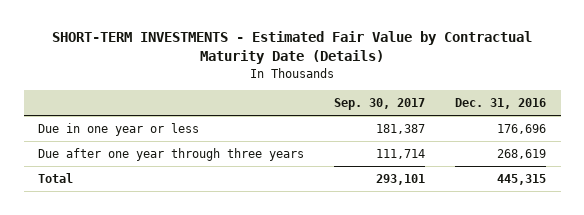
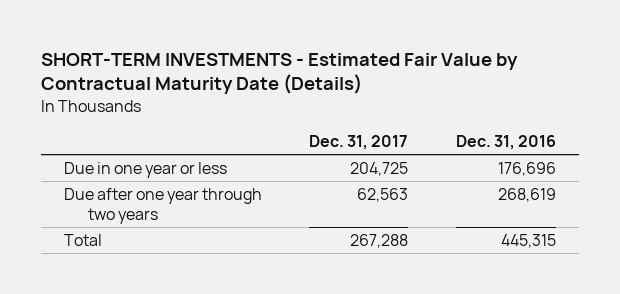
[334,98,426,111] Sep. 30, 2017 -> none
none -> [309,135,409,151] Dec. 31, 2017
[38,148,305,162] Due after one year through three years -> [64,187,263,225] Due after one year through two years

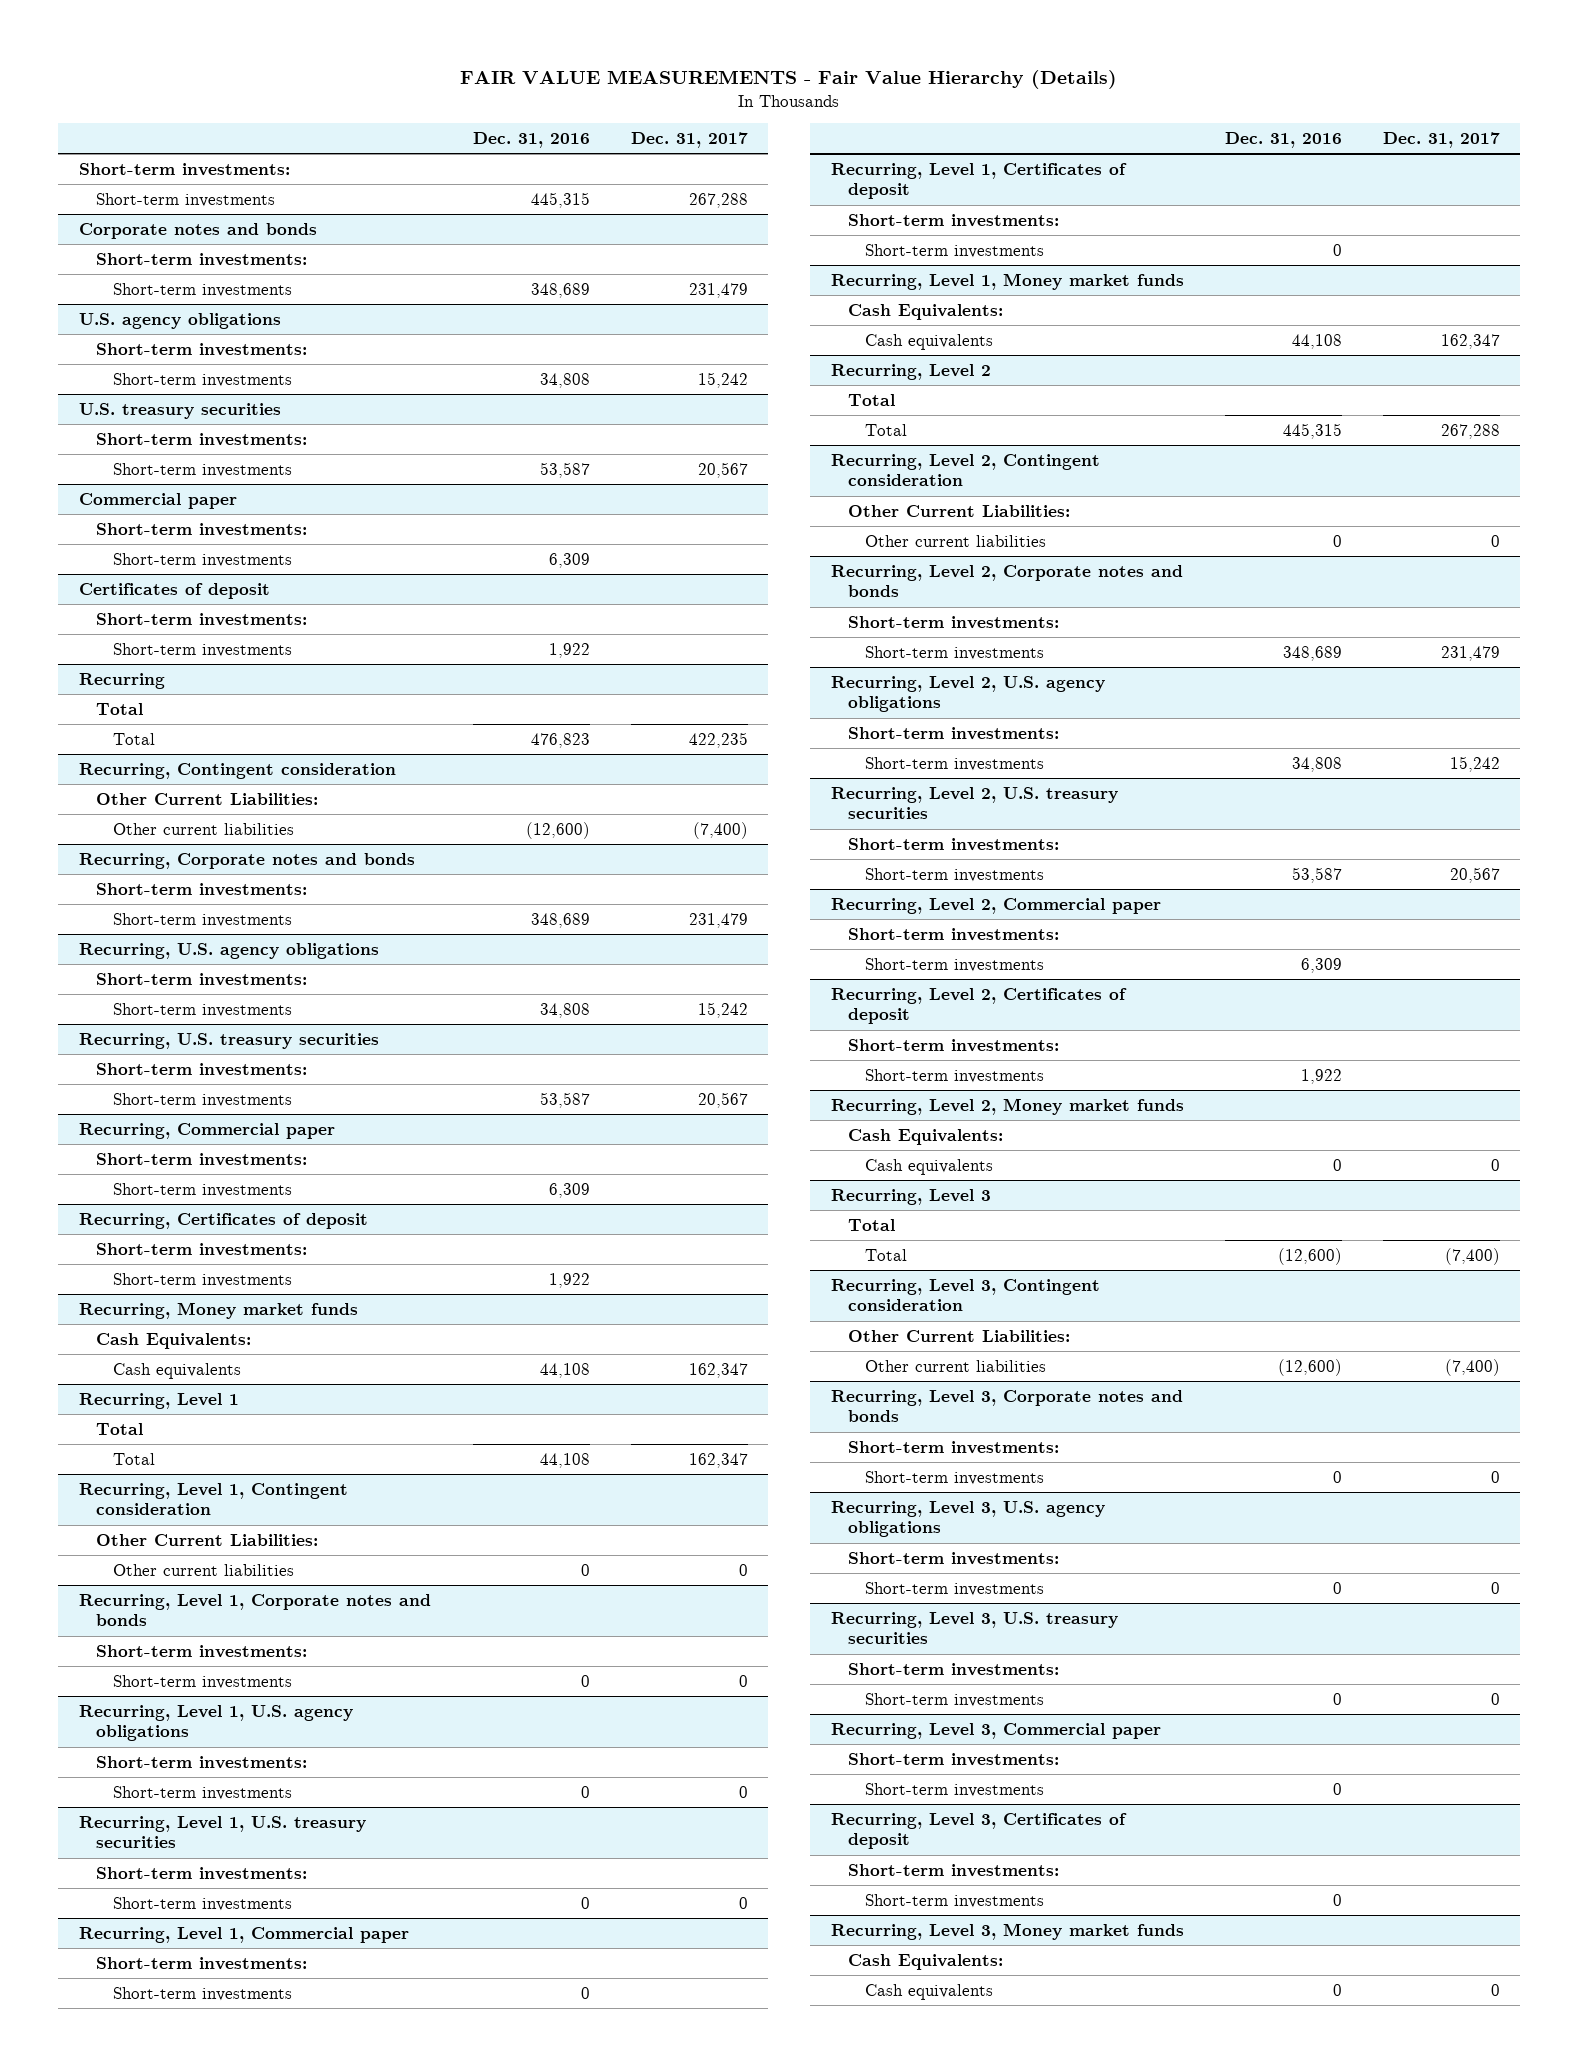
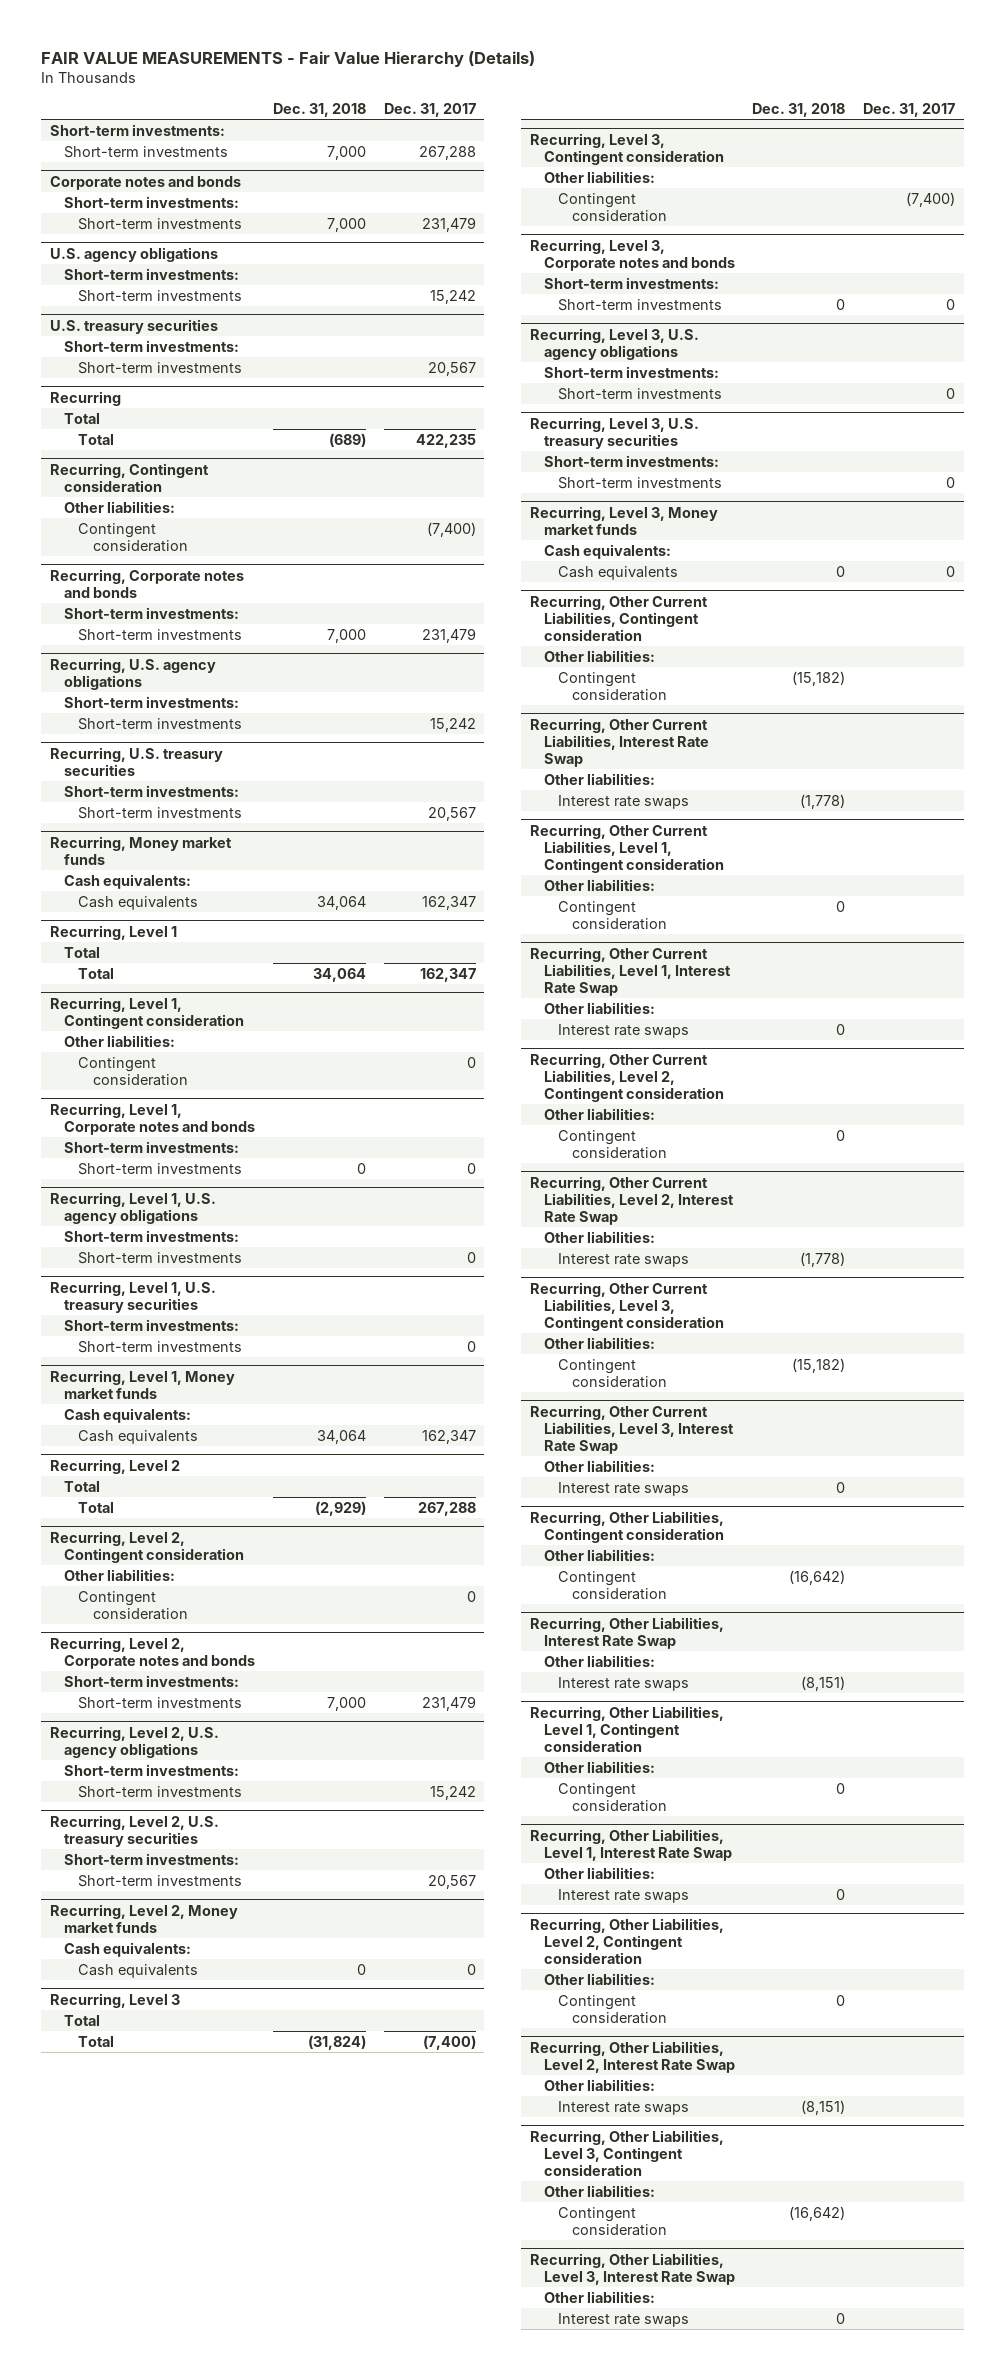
[472,132,590,149] Dec. 31, 2016 -> none
none -> [273,102,367,117] Dec. 31, 2018
[78,492,237,509] Commercial paper -> none
[95,522,307,536] Short-term investments: -> none
[113,552,293,567] Short-term investments -> none
[78,582,270,599] Certificates of deposit -> none
[95,612,307,626] Short-term investments: -> none
[113,642,293,657] Short-term investments -> none
[95,792,318,805] Other Current Liabilities: -> [64,500,176,513] Other liabilities:
[113,822,295,835] Other current liabilities -> [78,522,188,553] Contingent consideration
[78,1122,335,1139] Recurring, Commercial paper -> none
[95,1152,307,1166] Short-term investments: -> none
[113,1182,293,1197] Short-term investments -> none
[78,1212,368,1229] Recurring, Certificates of deposit -> none
[95,1242,307,1256] Short-term investments: -> none
[113,1272,293,1287] Short-term investments -> none
[95,1332,251,1349] Cash Equivalents: -> [64,873,192,889] Cash equivalents:
[95,1533,318,1546] Other Current Liabilities: -> [64,1034,176,1047] Other liabilities:
[113,1563,295,1576] Other current liabilities -> [78,1056,188,1087] Contingent consideration
[78,1926,409,1943] Recurring, Level 1, Commercial paper -> none
[95,1956,307,1970] Short-term investments: -> none
[113,1986,293,2001] Short-term investments -> none
[830,162,1127,200] Recurring, Level 1, Certificates of deposit -> none
[847,213,1059,227] Short-term investments: -> none
[865,243,1045,258] Short-term investments -> none
[847,303,1003,320] Cash Equivalents: -> [64,1407,192,1423] Cash equivalents:
[847,504,1070,517] Other Current Liabilities: -> [64,1568,176,1581] Other liabilities:
[865,534,1047,547] Other current liabilities -> [78,1590,188,1621] Contingent consideration
[830,897,1161,914] Recurring, Level 2, Commercial paper -> none
[847,927,1059,941] Short-term investments: -> none
[865,957,1045,972] Short-term investments -> none
[830,987,1127,1025] Recurring, Level 2, Certificates of deposit -> none
[847,1038,1059,1052] Short-term investments: -> none
[865,1068,1045,1083] Short-term investments -> none
[847,1128,1003,1145] Cash Equivalents: -> [64,1941,192,1957] Cash equivalents:
[847,1329,1070,1342] Other Current Liabilities: -> [543,170,655,183] Other liabilities:
[865,1359,1047,1372] Other current liabilities -> [557,192,667,223] Contingent consideration
[830,1722,1161,1739] Recurring, Level 3, Commercial paper -> none
[847,1752,1059,1766] Short-term investments: -> none
[865,1782,1045,1797] Short-term investments -> none
[830,1812,1127,1850] Recurring, Level 3, Certificates of deposit -> none
[847,1863,1059,1877] Short-term investments: -> none
[865,1893,1045,1908] Short-term investments -> none
[847,1953,1003,1970] Cash Equivalents: -> [543,543,671,559] Cash equivalents:
none -> [529,594,708,642] Recurring, Other Current Liabilities, Contingent consideration
none -> [543,649,655,662] Other liabilities:
none -> [557,671,667,702] Contingent consideration
none -> [529,717,709,768] Recurring, Other Current Liabilities, Interest Rate Swap
none -> [543,772,655,785] Other liabilities:
none -> [557,794,689,809] Interest rate swaps
none -> [529,823,724,874] Recurring, Other Current Liabilities, Level 1, Contingent consideration
none -> [543,878,655,891] Other liabilities:
none -> [557,900,667,931] Contingent consideration
none -> [529,946,731,997] Recurring, Other Current Liabilities, Level 1, Interest Rate Swap
none -> [543,1001,655,1014] Other liabilities:
none -> [557,1023,689,1038] Interest rate swaps
none -> [529,1052,724,1103] Recurring, Other Current Liabilities, Level 2, Contingent consideration
none -> [543,1107,655,1120] Other liabilities:
none -> [557,1129,667,1160] Contingent consideration
none -> [529,1175,734,1226] Recurring, Other Current Liabilities, Level 2, Interest Rate Swap
none -> [543,1230,655,1243] Other liabilities:
none -> [557,1252,689,1267] Interest rate swaps
none -> [529,1281,724,1332] Recurring, Other Current Liabilities, Level 3, Contingent consideration
none -> [543,1336,655,1349] Other liabilities:
none -> [557,1358,667,1389] Contingent consideration
none -> [529,1404,734,1455] Recurring, Other Current Liabilities, Level 3, Interest Rate Swap
none -> [543,1459,655,1472] Other liabilities:
none -> [557,1481,689,1496] Interest rate swaps
none -> [529,1510,724,1543] Recurring, Other Liabilities, Contingent consideration
none -> [543,1548,655,1561] Other liabilities:
none -> [557,1570,667,1601] Contingent consideration
none -> [529,1616,724,1649] Recurring, Other Liabilities, Interest Rate Swap
none -> [543,1654,655,1667] Other liabilities:
none -> [557,1676,689,1691] Interest rate swaps
none -> [529,1705,724,1753] Recurring, Other Liabilities, Level 1, Contingent consideration
none -> [543,1760,655,1773] Other liabilities:
none -> [557,1782,667,1813] Contingent consideration
none -> [529,1828,732,1861] Recurring, Other Liabilities, Level 1, Interest Rate Swap
none -> [543,1866,655,1879] Other liabilities:
none -> [557,1888,689,1903] Interest rate swaps
none -> [529,1917,724,1965] Recurring, Other Liabilities, Level 2, Contingent consideration
none -> [543,1972,655,1985] Other liabilities:
none -> [557,1994,667,2025] Contingent consideration
none -> [529,2040,735,2073] Recurring, Other Liabilities, Level 2, Interest Rate Swap
none -> [543,2078,655,2091] Other liabilities:
none -> [557,2100,689,2115] Interest rate swaps
none -> [529,2129,724,2177] Recurring, Other Liabilities, Level 3, Contingent consideration
none -> [543,2184,655,2197] Other liabilities:
none -> [557,2206,667,2237] Contingent consideration
none -> [529,2252,735,2285] Recurring, Other Liabilities, Level 3, Interest Rate Swap
none -> [543,2290,655,2303] Other liabilities:
none -> [557,2312,689,2327] Interest rate swaps

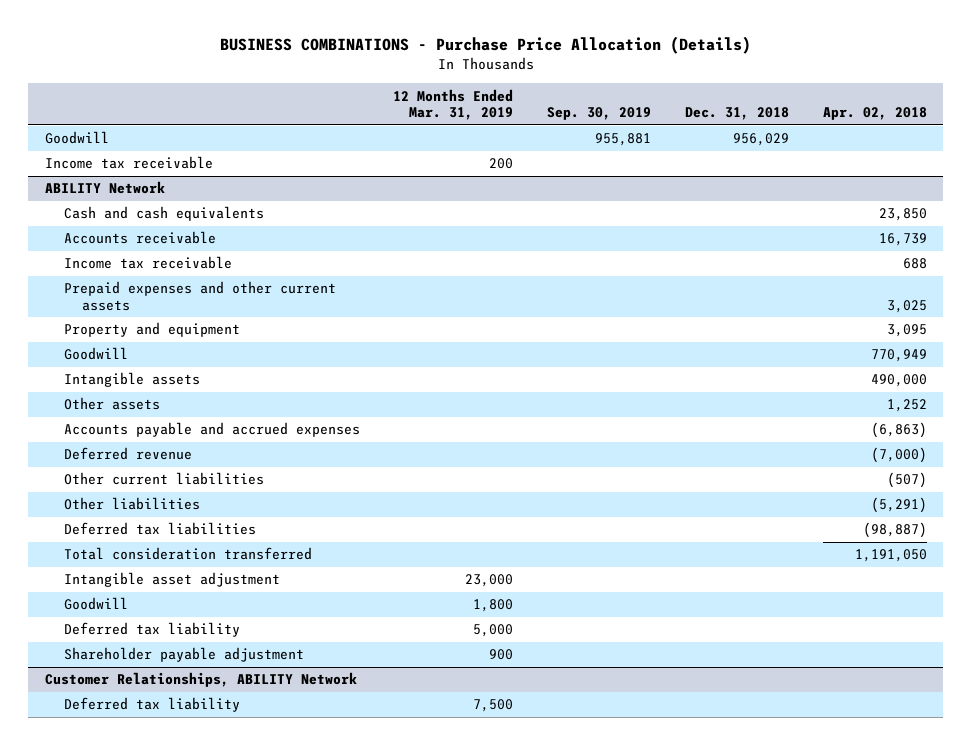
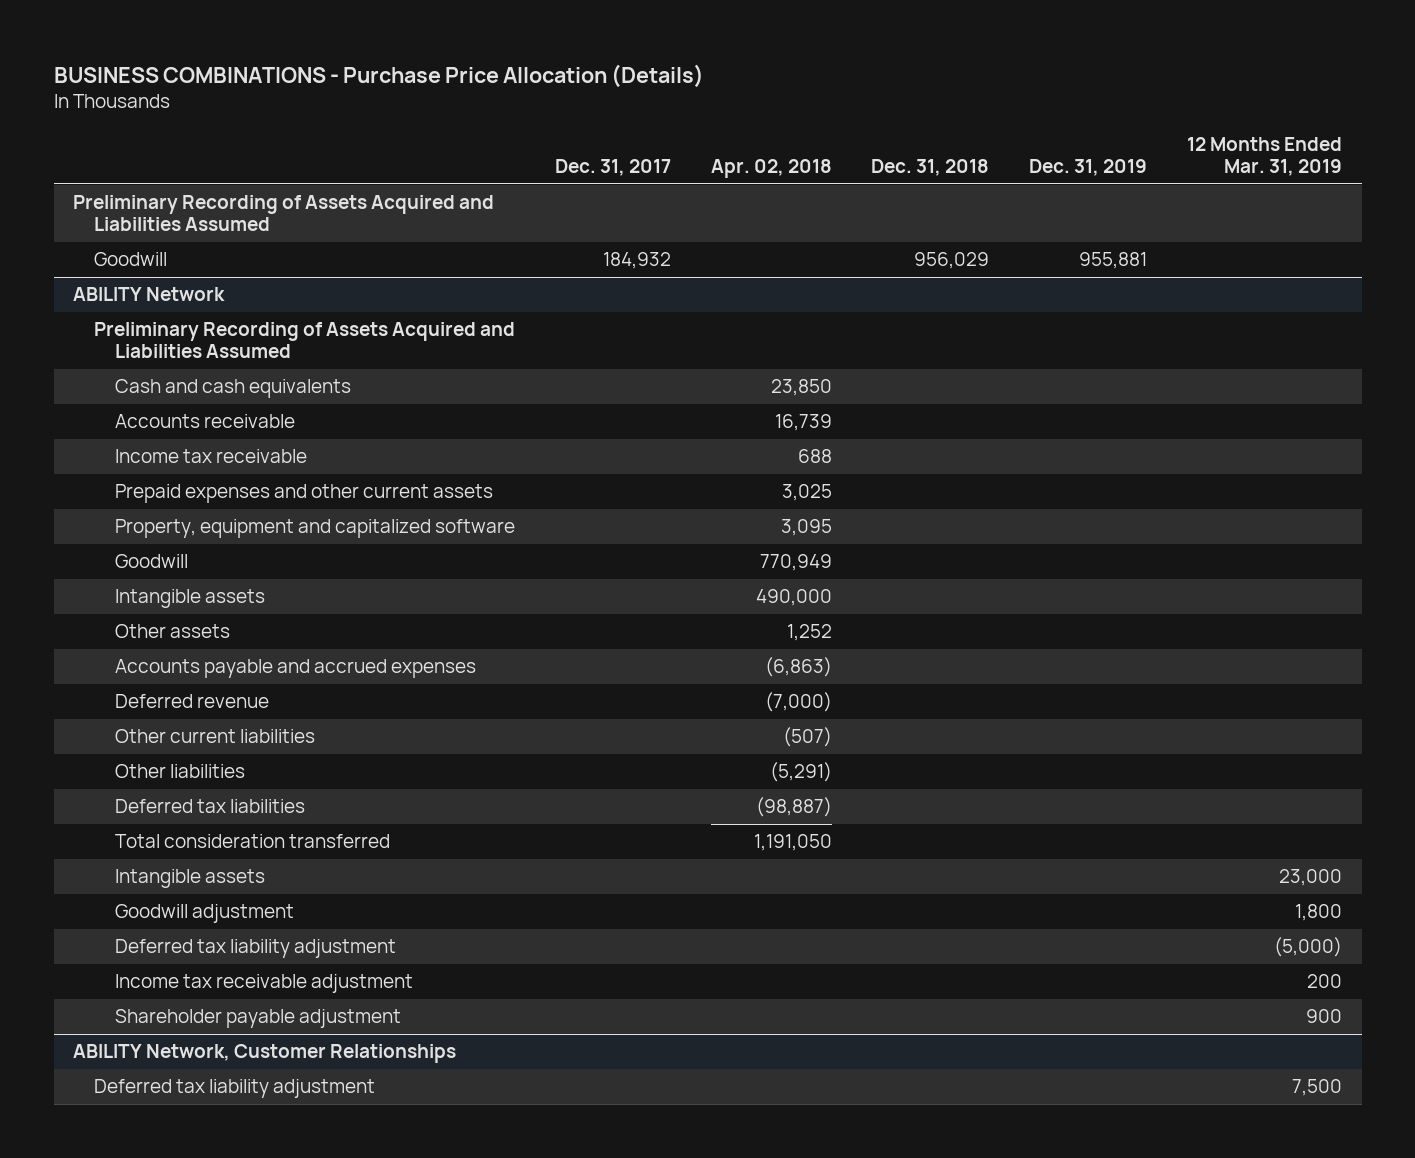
[547,107,652,121] Sep. 30, 2019 -> none
none -> [555,159,672,177] Dec. 31, 2017
none -> [1029,159,1148,177] Dec. 31, 2019
none -> [73,195,495,232] Preliminary Recording of Assets Acquired and Liabilities Assumed
[45,156,214,170] Income tax receivable -> none
none -> [94,322,516,359] Preliminary Recording of Assets Acquired and Liabilities Assumed
[63,322,240,338] Property and equipment -> [115,519,516,539] Property, equipment and capitalized software
[63,572,280,588] Intangible asset adjustment -> [115,869,266,889] Intangible assets
[63,597,128,611] Goodwill -> [115,904,295,924] Goodwill adjustment
[63,622,240,638] Deferred tax liability -> [115,939,397,959] Deferred tax liability adjustment
[473,624,514,638] 5,000 -> [1273,937,1342,958] (5,000)
none -> [115,974,414,994] Income tax receivable adjustment
[45,672,358,688] Customer Relationships, ABILITY Network -> [73,1044,457,1064] ABILITY Network, Customer Relationships
[63,697,240,713] Deferred tax liability -> [94,1079,376,1099] Deferred tax liability adjustment

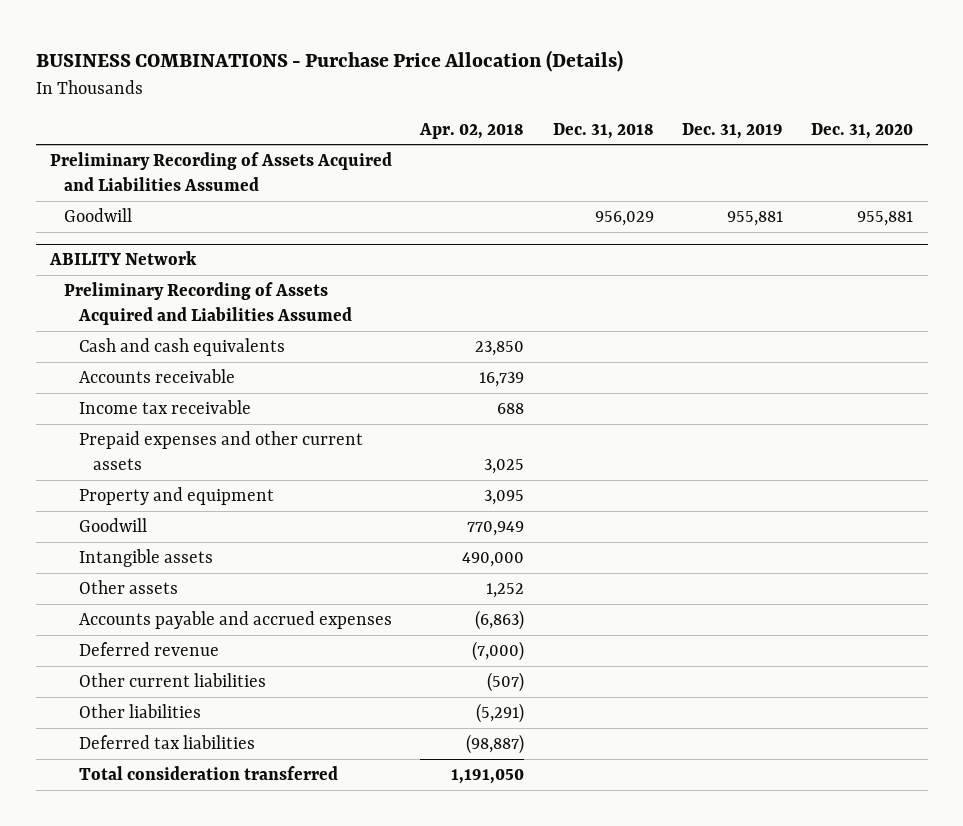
[555,159,672,177] Dec. 31, 2017 -> none
[1186,137,1342,177] 12 Months Ended Mar. 31, 2019 -> none
none -> [811,122,914,139] Dec. 31, 2020
[115,519,516,539] Property, equipment and capitalized software -> [78,487,274,506] Property and equipment
[115,869,266,889] Intangible assets -> none
[115,904,295,924] Goodwill adjustment -> none
[115,939,397,959] Deferred tax liability adjustment -> none
[115,974,414,994] Income tax receivable adjustment -> none
[115,1009,402,1029] Shareholder payable adjustment -> none
[73,1044,457,1064] ABILITY Network, Customer Relationships -> none
[94,1079,376,1099] Deferred tax liability adjustment -> none

